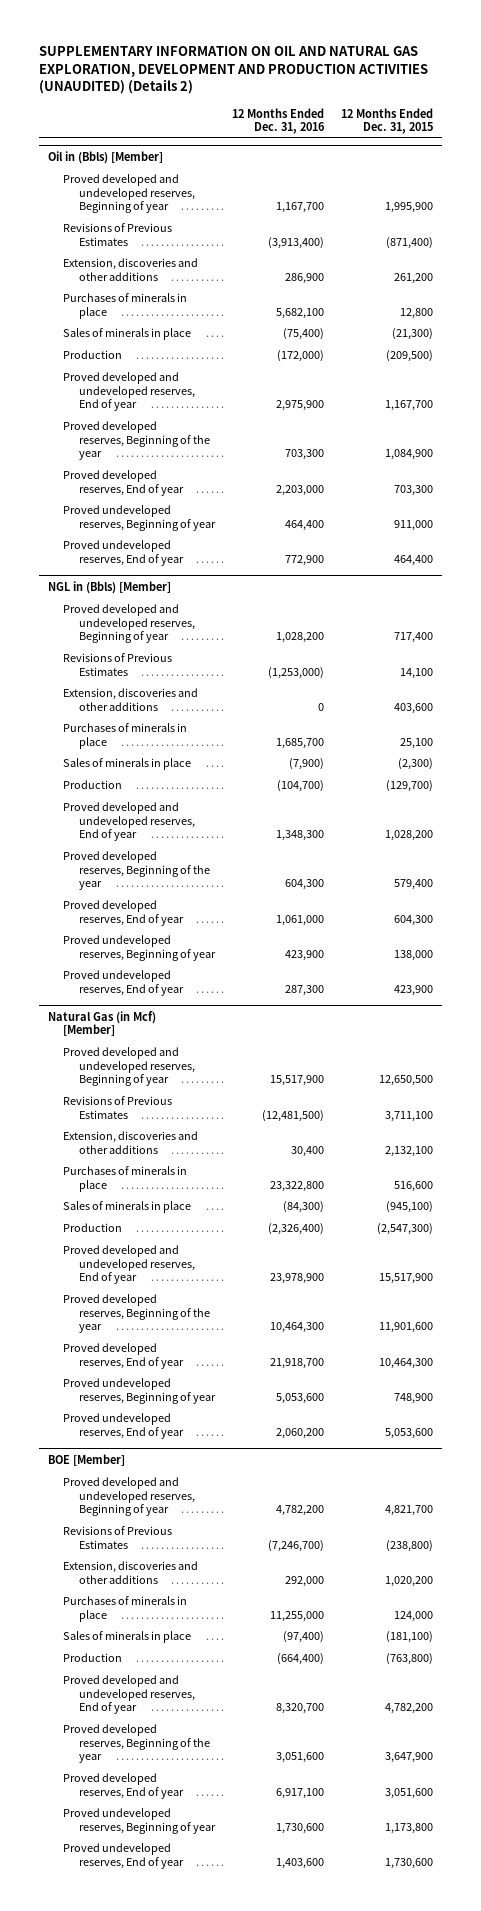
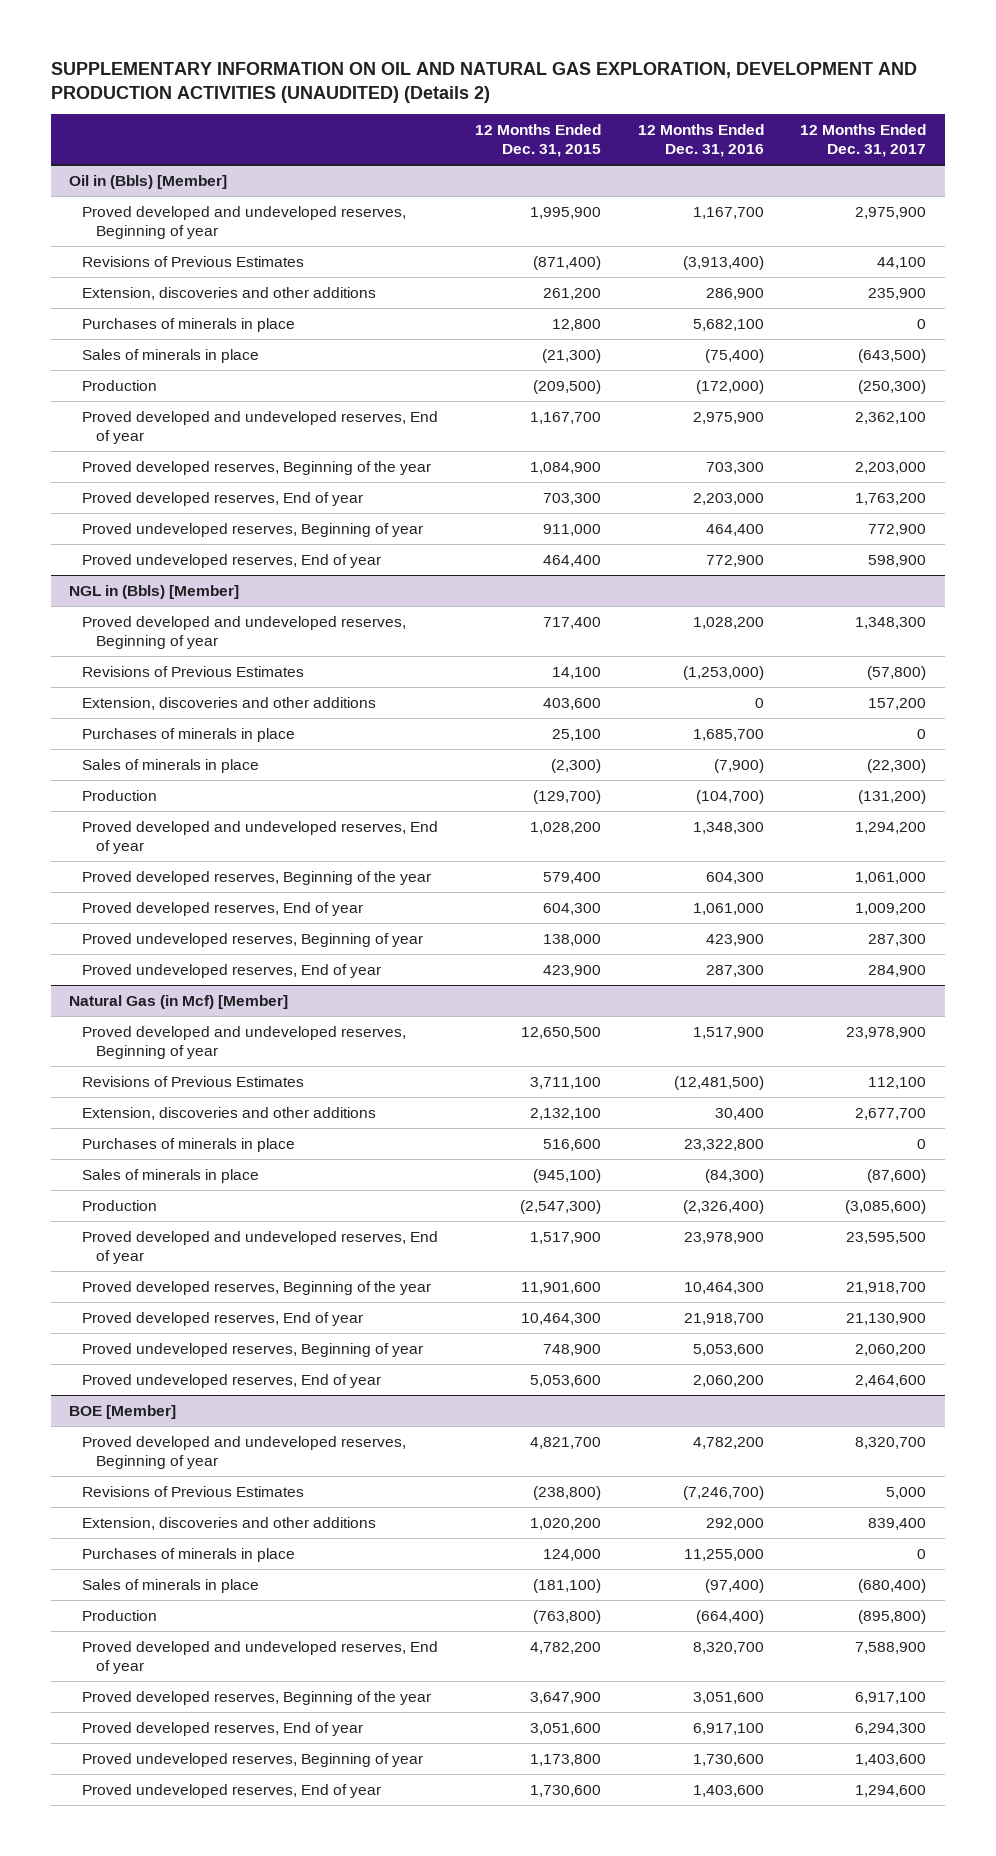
none -> [800,124,927,158] 12 Months Ended Dec. 31, 2017
[270,1075,325,1087] 15,517,900 -> [692,1026,764,1039] 1,517,900
[379,1273,434,1285] 15,517,900 -> [530,1231,602,1244] 1,517,900

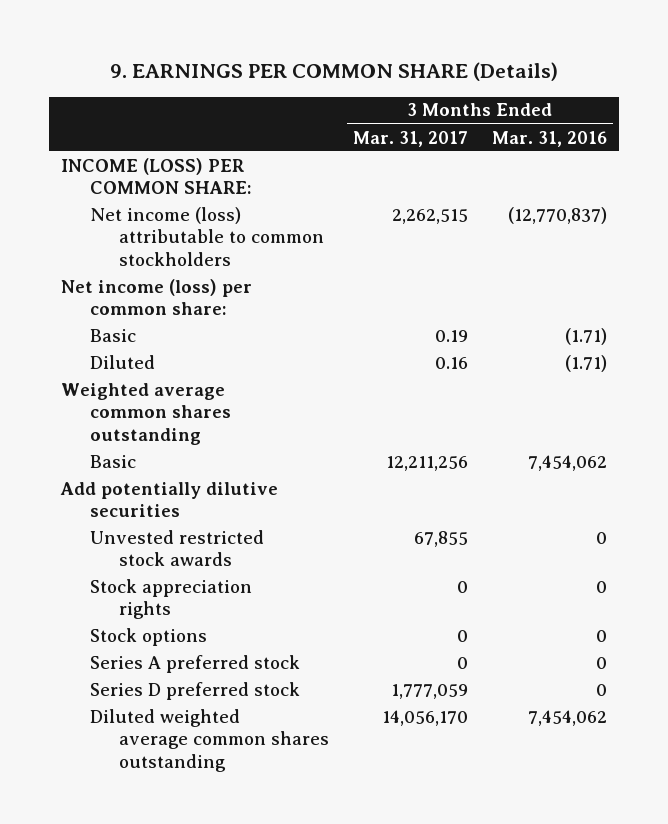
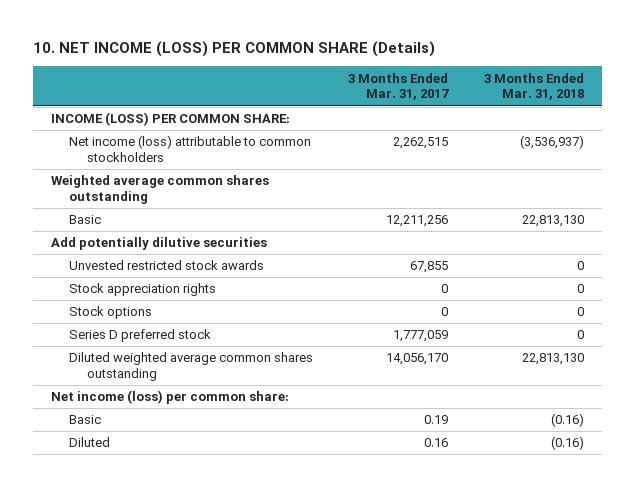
[110,62,559,82] 9. EARNINGS PER COMMON SHARE (Details) -> [32,41,435,58] 10. NET INCOME (LOSS) PER COMMON SHARE (Details)
[491,130,607,147] Mar. 31, 2016 -> none
none -> [484,72,585,101] 3 Months Ended Mar. 31, 2018
[90,654,301,673] Series A preferred stock -> none
[61,278,253,316] Net income (loss) per common share: -> [50,390,289,405] Net income (loss) per common share:
[90,328,137,342] Basic -> [68,415,101,425] Basic
[90,354,156,369] Diluted -> [68,437,110,448] Diluted

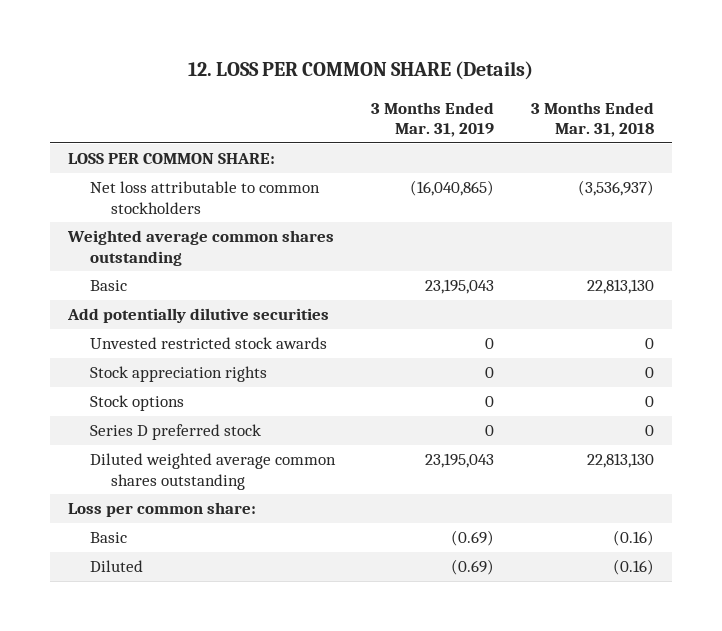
[32,41,435,58] 10. NET INCOME (LOSS) PER COMMON SHARE (Details) -> [187,61,533,81] 12. LOSS PER COMMON SHARE (Details)
[348,72,450,101] 3 Months Ended Mar. 31, 2017 -> none
none -> [371,101,495,138] 3 Months Ended Mar. 31, 2019
[50,112,290,127] INCOME (LOSS) PER COMMON SHARE: -> [67,153,275,165] LOSS PER COMMON SHARE:
[68,135,311,163] Net income (loss) attributable to common stockholders -> [89,181,320,214] Net loss attributable to common stockholders
[50,390,289,405] Net income (loss) per common share: -> [67,502,256,518] Loss per common share:

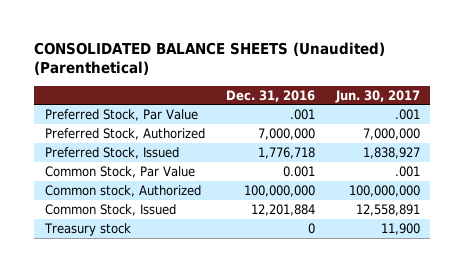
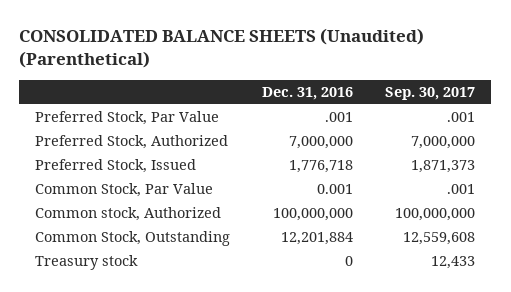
[334,89,420,103] Jun. 30, 2017 -> none
none -> [385,86,476,100] Sep. 30, 2017
[44,203,176,216] Common Stock, Issued -> [35,231,231,247] Common Stock, Outstanding

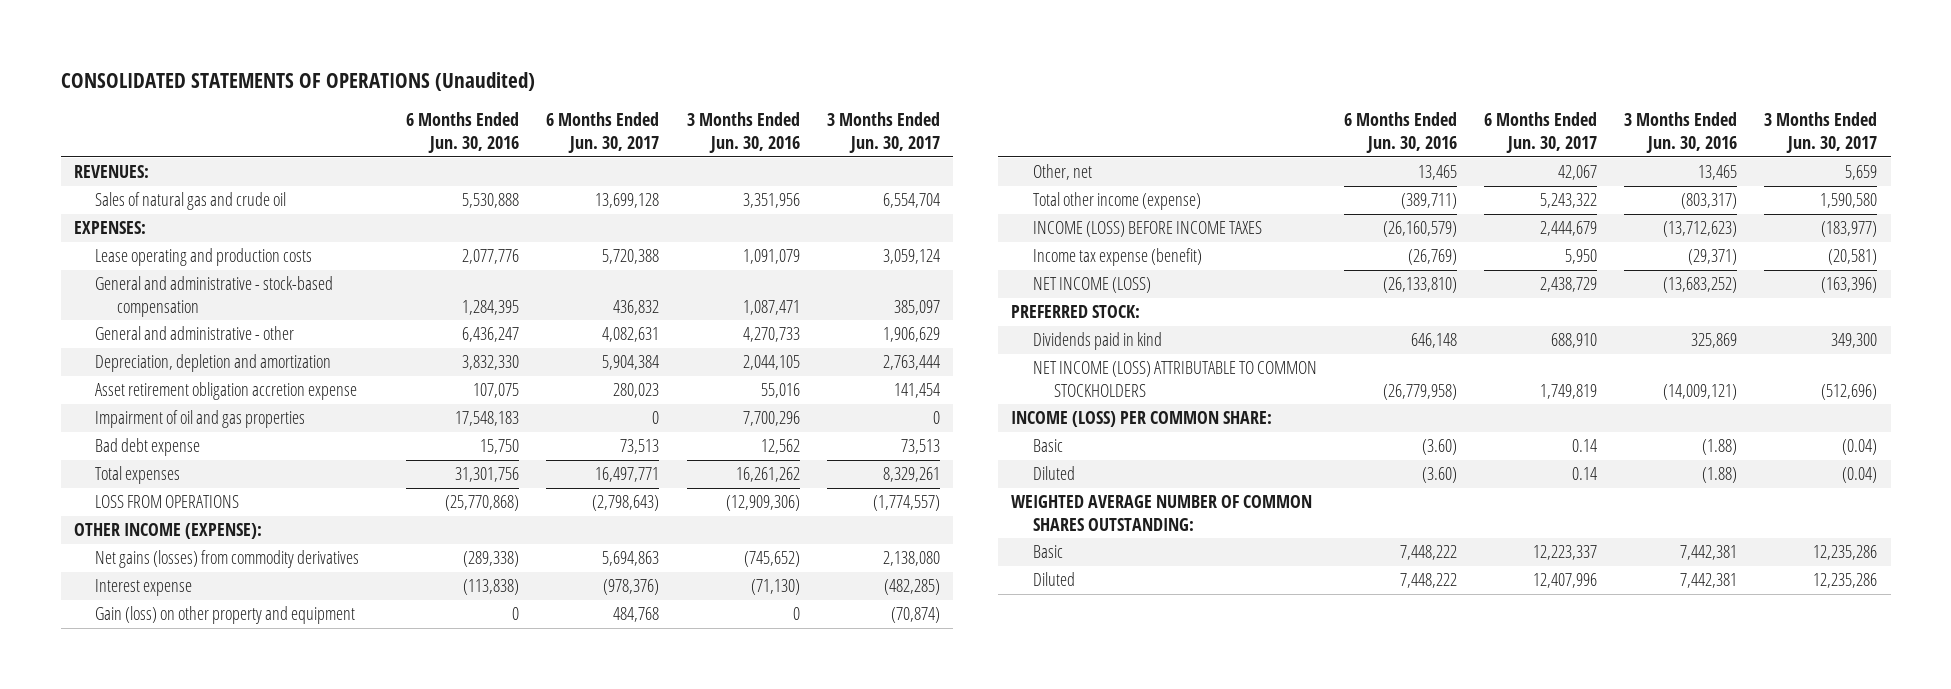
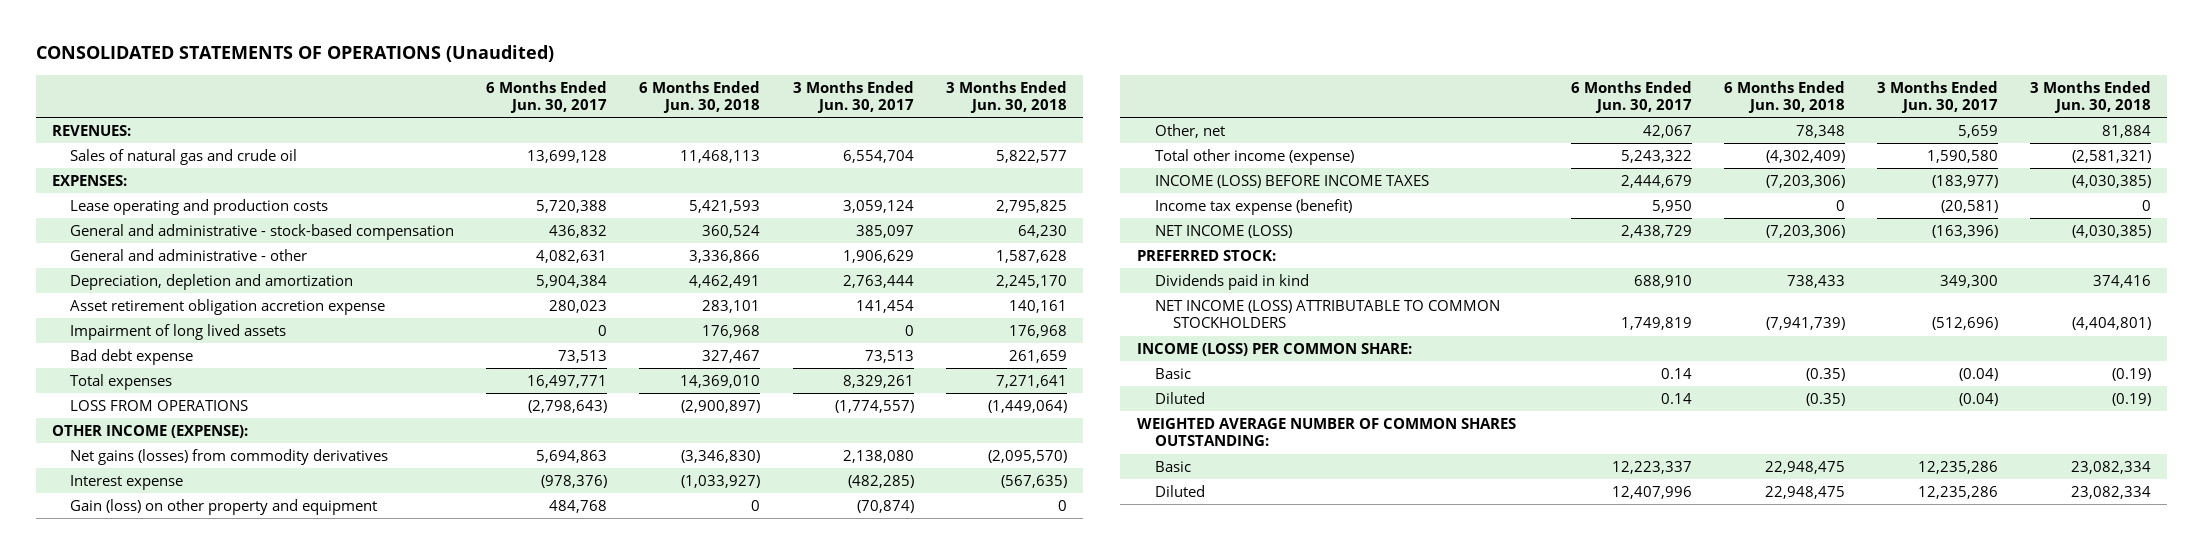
[406,112,520,154] 6 Months Ended Jun. 30, 2016 -> none
[686,112,800,154] 3 Months Ended Jun. 30, 2016 -> none
none -> [639,80,761,114] 6 Months Ended Jun. 30, 2018
none -> [945,80,1067,114] 3 Months Ended Jun. 30, 2018
[95,410,306,429] Impairment of oil and gas properties -> none
none -> [70,324,287,341] Impairment of long lived assets

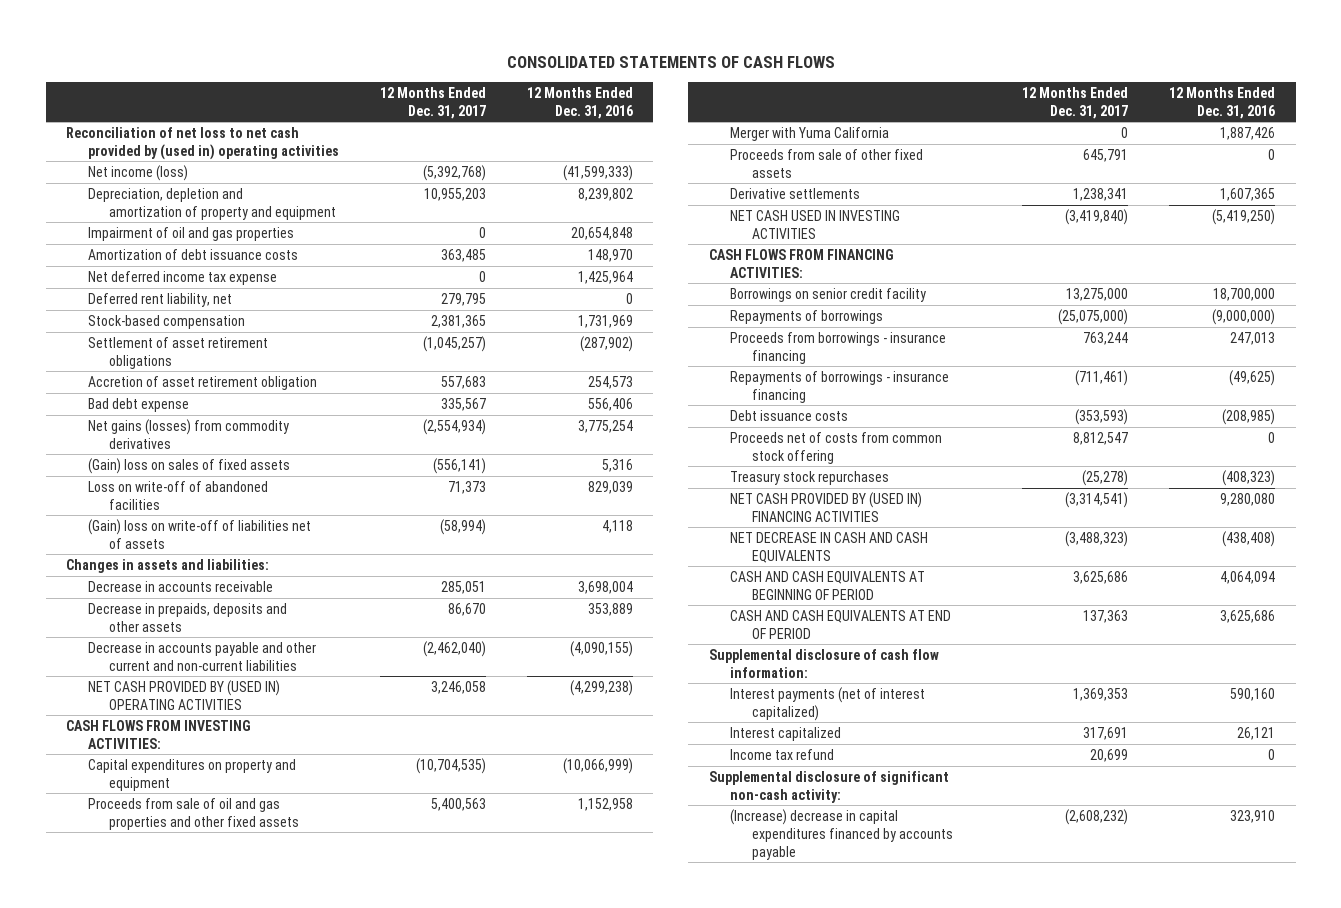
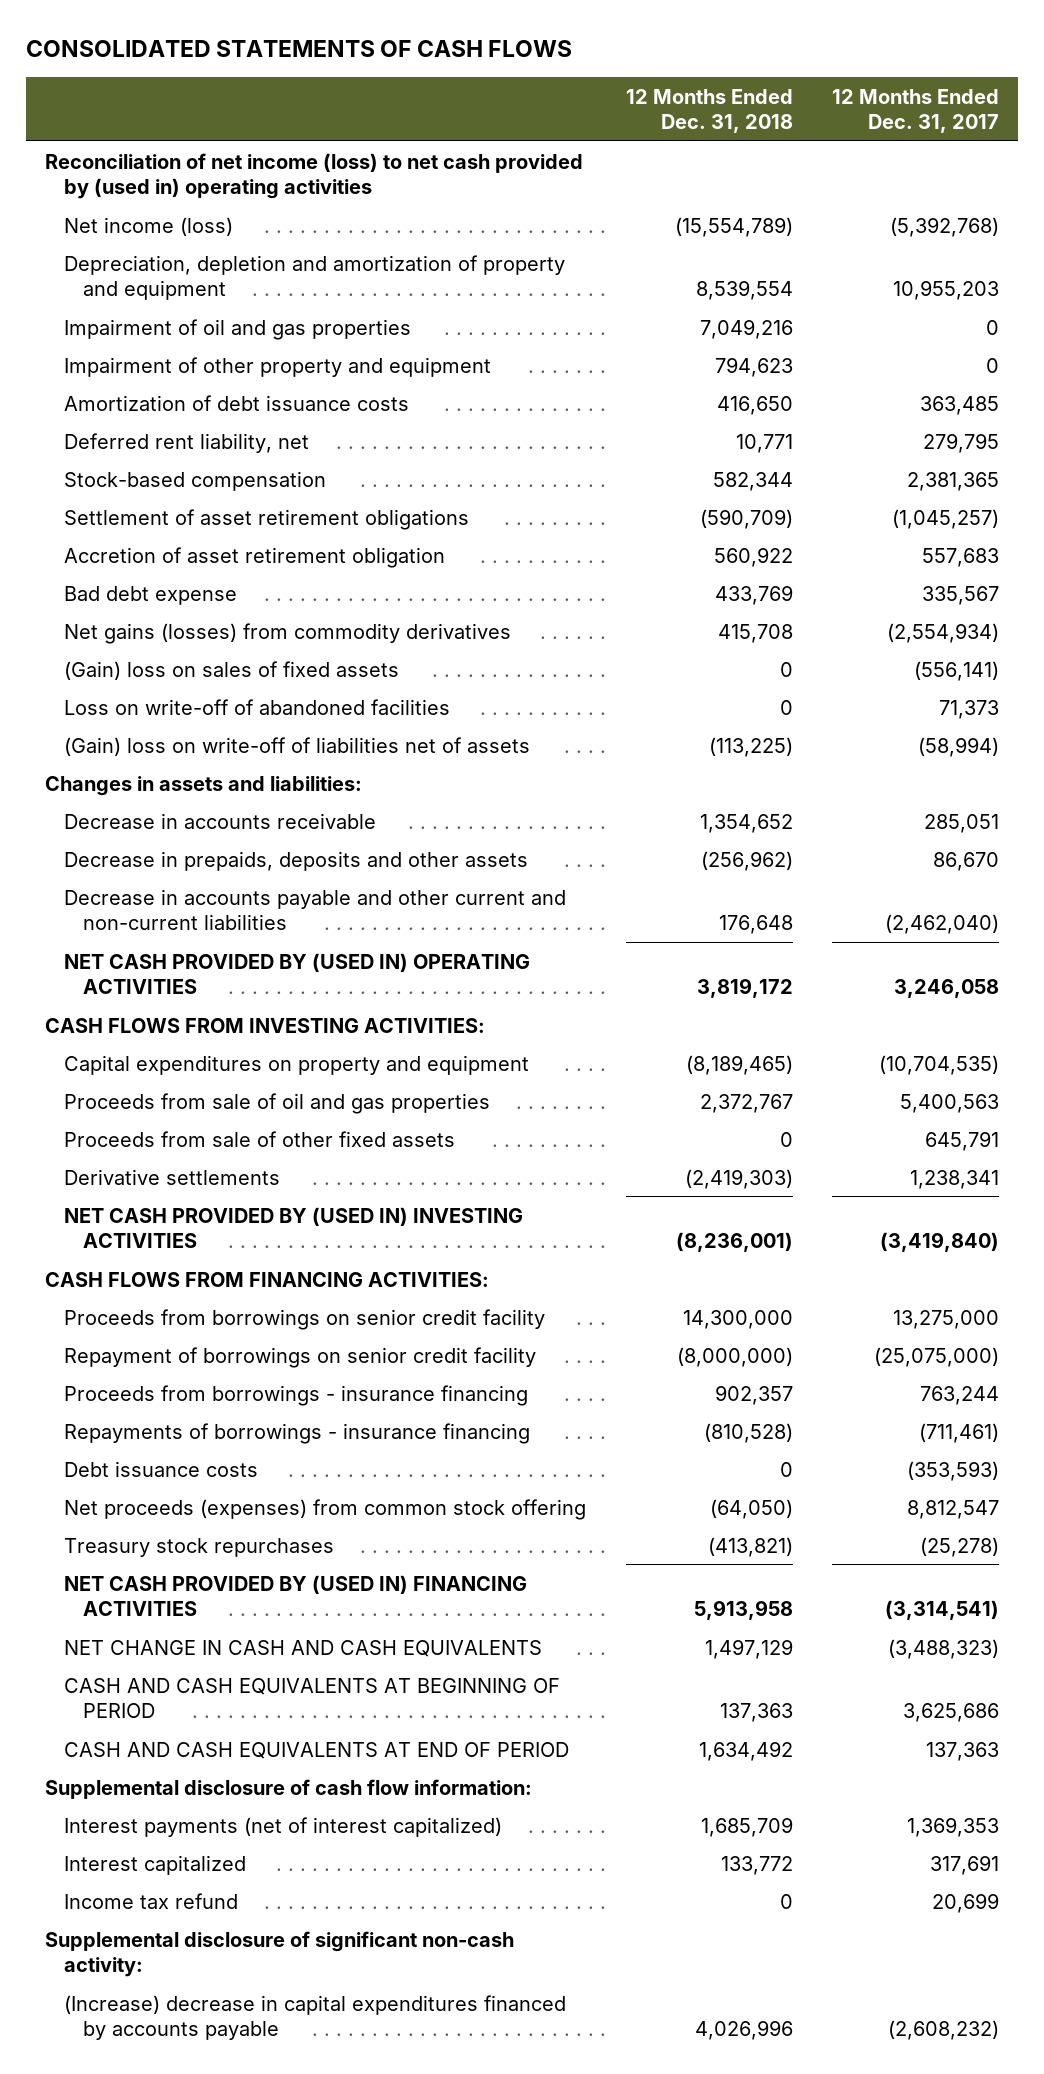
[526,86,633,119] 12 Months Ended Dec. 31, 2016 -> none
none -> [625,88,793,133] 12 Months Ended Dec. 31, 2018
[66,126,339,160] Reconciliation of net loss to net cash provided by (used in) operating activities -> [45,152,584,199] Reconciliation of net income (loss) to net cash provided by (used in) operating activities
none -> [64,356,492,377] Impairment of other property and equipment
[87,270,277,285] Net deferred income tax expense -> none
[730,126,890,141] Merger with Yuma California -> none
[87,797,300,830] Proceeds from sale of oil and gas properties and other fixed assets -> [64,1092,491,1114] Proceeds from sale of oil and gas properties
[730,209,901,239] NET CASH USED IN INVESTING ACTIVITIES -> [64,1206,524,1248] NET CASH PROVIDED BY (USED IN) INVESTING ACTIVITIES
[730,287,927,302] Borrowings on senior credit facility -> [64,1308,546,1330] Proceeds from borrowings on senior credit facility
[730,309,884,324] Repayments of borrowings -> [64,1346,537,1368] Repayment of borrowings on senior credit facility
[730,431,943,464] Proceeds net of costs from common stock offering -> [64,1498,587,1520] Net proceeds (expenses) from common stock offering
[730,531,929,563] NET DECREASE IN CASH AND CASH EQUIVALENTS -> [64,1639,543,1657] NET CHANGE IN CASH AND CASH EQUIVALENTS

